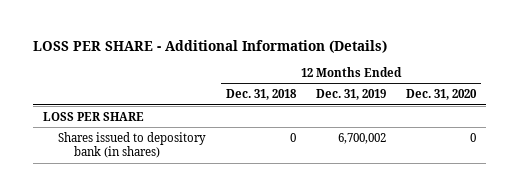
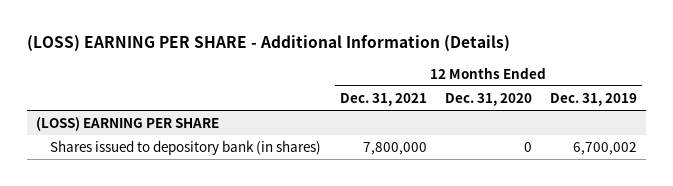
[32,39,387,53] LOSS PER SHARE - Additional Information (Details) -> [26,34,510,52] (LOSS) EARNING PER SHARE - Additional Information (Details)
[226,89,298,101] Dec. 31, 2018 -> none
none -> [339,92,427,106] Dec. 31, 2021
[42,111,144,121] LOSS PER SHARE -> [35,117,219,132] (LOSS) EARNING PER SHARE

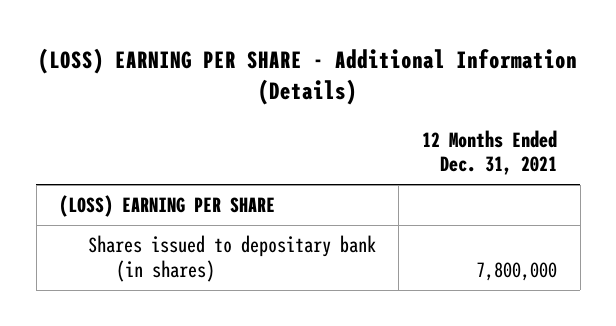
[444,92,532,106] Dec. 31, 2020 -> none
[550,92,638,106] Dec. 31, 2019 -> none
[50,140,322,156] Shares issued to depository bank (in shares) -> [87,234,376,282] Shares issued to depositary bank (in shares)

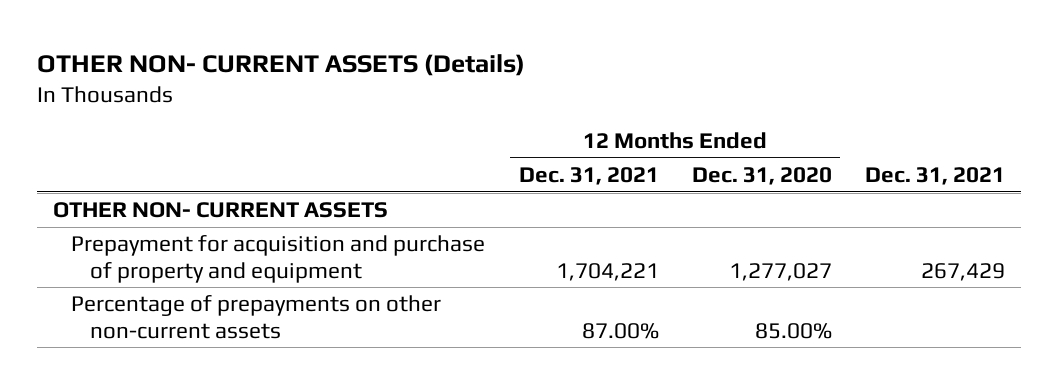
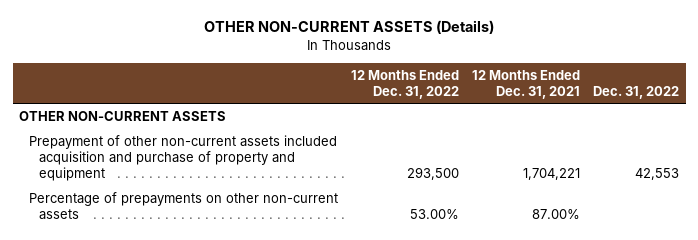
[36,53,525,76] OTHER NON- CURRENT ASSETS (Details) -> [204,20,495,35] OTHER NON-CURRENT ASSETS (Details)
[691,166,832,185] Dec. 31, 2020 -> none
[864,166,1005,185] Dec. 31, 2021 -> none
none -> [351,69,460,99] 12 Months Ended Dec. 31, 2022
none -> [593,85,680,99] Dec. 31, 2022
[53,202,389,219] OTHER NON- CURRENT ASSETS -> [19,110,227,121] OTHER NON-CURRENT ASSETS
[71,235,486,283] Prepayment for acquisition and purchase of property and equipment -> [29,134,338,182] Prepayment of other non-current assets included acquisition and purchase of property and equipment

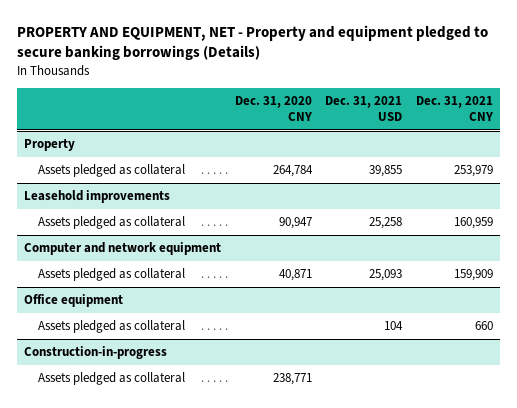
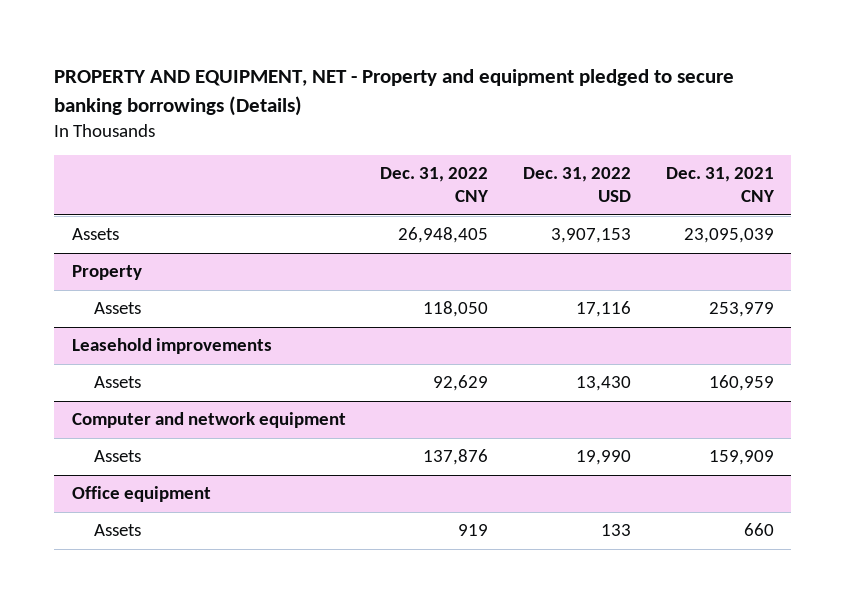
[234,95,312,122] Dec. 31, 2020 CNY -> none
[325,95,403,122] Dec. 31, 2021 USD -> none
none -> [380,167,490,203] Dec. 31, 2022 CNY
none -> [522,167,631,203] Dec. 31, 2022 USD
none -> [71,228,119,241] Assets
[37,164,185,178] Assets pledged as collateral -> [94,302,142,315] Assets
[37,216,185,230] Assets pledged as collateral -> [94,376,142,389] Assets
[37,268,185,282] Assets pledged as collateral -> [94,450,142,463] Assets
[37,320,185,334] Assets pledged as collateral -> none
[23,346,167,360] Construction-in-progress -> none
[37,372,185,386] Assets pledged as collateral -> none
none -> [94,524,142,537] Assets

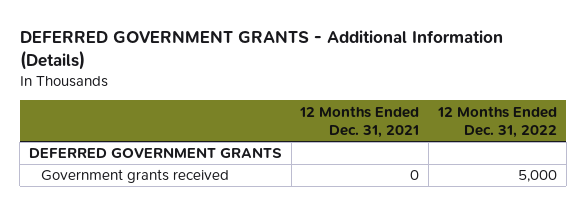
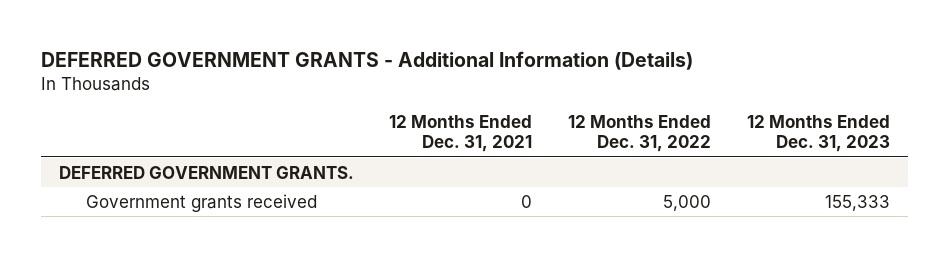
none -> [747,114,891,153] 12 Months Ended Dec. 31, 2023
[28,148,282,159] DEFERRED GOVERNMENT GRANTS -> [58,165,354,179] DEFERRED GOVERNMENT GRANTS.

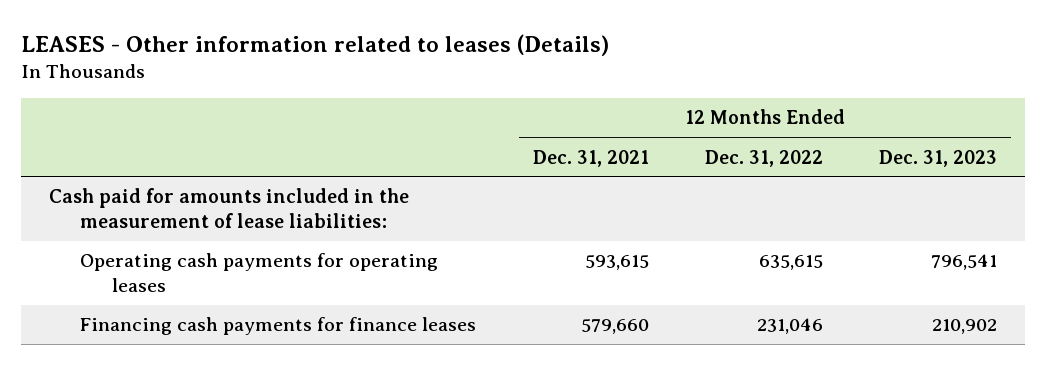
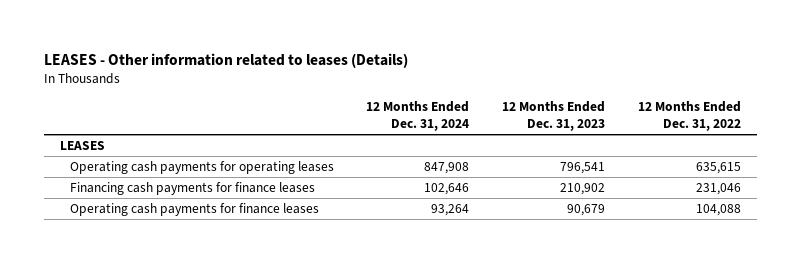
[532,149,649,167] Dec. 31, 2021 -> none
none -> [366,101,470,132] 12 Months Ended Dec. 31, 2024
[49,188,410,228] Cash paid for amounts included in the measurement of lease liabilities: -> none
none -> [60,141,106,151] LEASES
none -> [69,203,319,217] Operating cash payments for finance leases

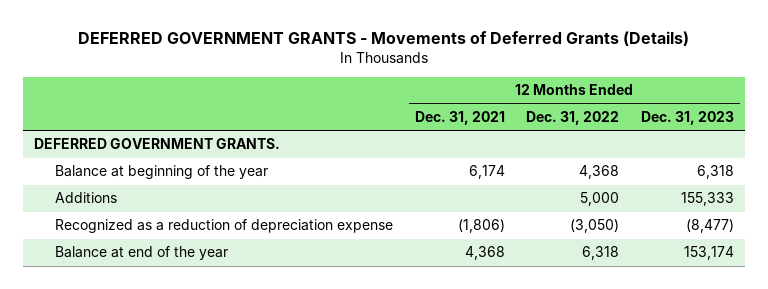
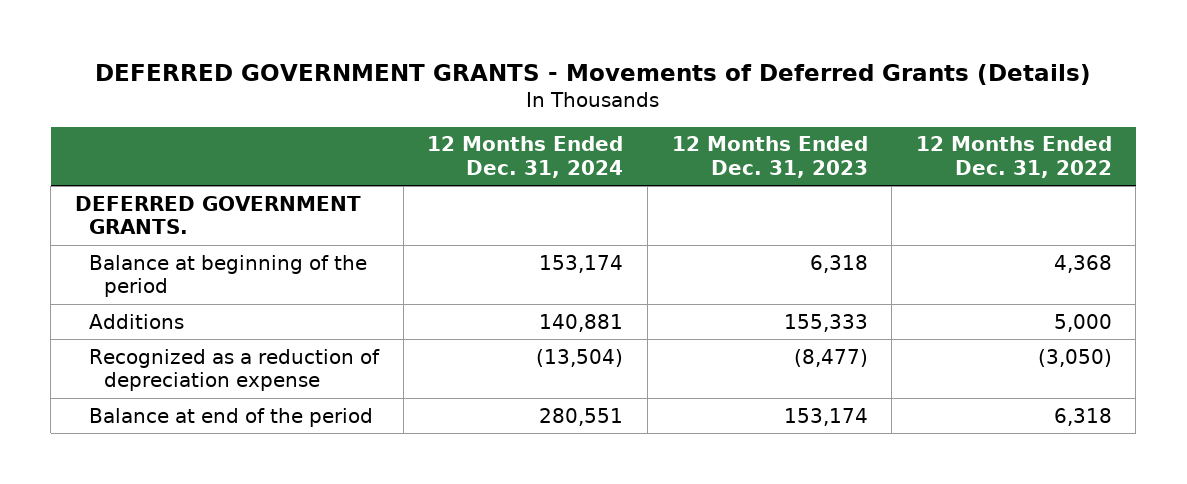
[414,110,505,125] Dec. 31, 2021 -> none
none -> [427,136,624,178] 12 Months Ended Dec. 31, 2024
[54,165,268,180] Balance at beginning of the year -> [89,254,368,298] Balance at beginning of the period
[54,246,228,261] Balance at end of the year -> [89,407,374,427] Balance at end of the period

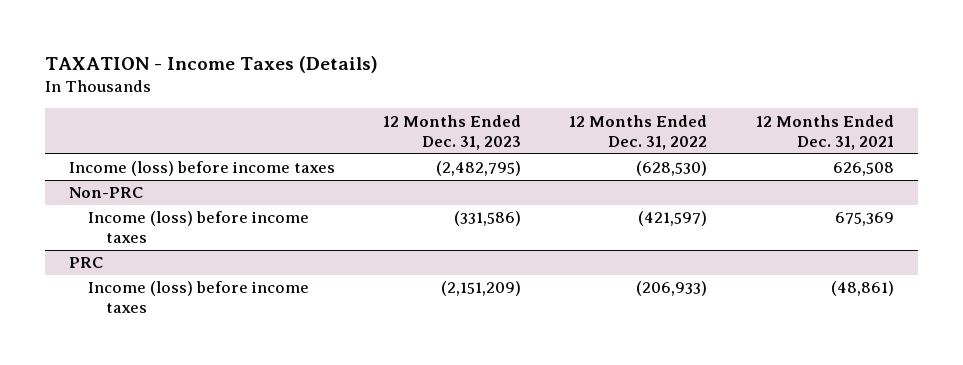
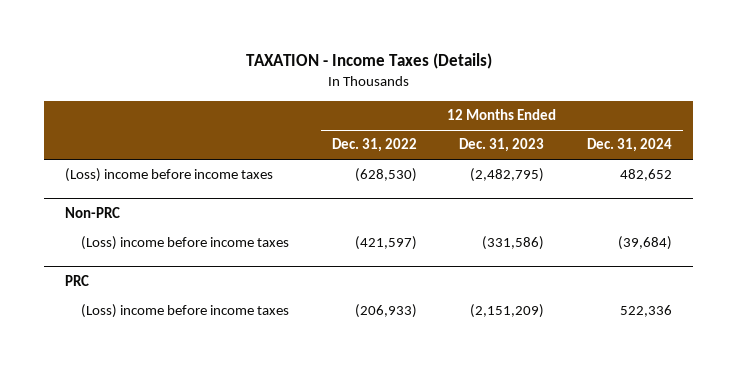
[755,114,894,150] 12 Months Ended Dec. 31, 2021 -> none
none -> [586,138,672,153] Dec. 31, 2024
[68,161,335,177] Income (loss) before income taxes -> [65,168,274,183] (Loss) income before income taxes
[87,211,309,244] Income (loss) before income taxes -> [81,236,290,251] (Loss) income before income taxes
[87,281,309,314] Income (loss) before income taxes -> [81,304,290,319] (Loss) income before income taxes

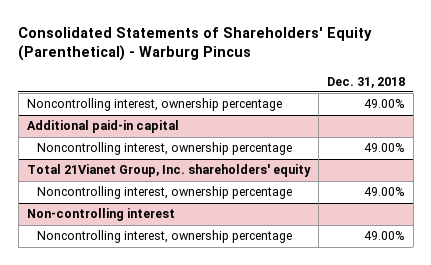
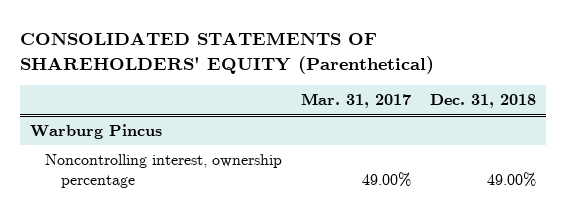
[18,26,373,62] Consolidated Statements of Shareholders' Equity (Parenthetical) - Warburg Pincus -> [20,32,435,74] CONSOLIDATED STATEMENTS OF SHAREHOLDERS' EQUITY (Parenthetical)
none -> [301,93,412,109] Mar. 31, 2017
[26,98,282,112] Noncontrolling interest, ownership percentage -> none
[37,142,293,156] Noncontrolling interest, ownership percentage -> none
[26,164,311,178] Total 21Vianet Group, Inc. shareholders' equity -> none
[37,186,293,200] Noncontrolling interest, ownership percentage -> none
[26,208,175,222] Non-controlling interest -> none
[26,120,179,134] Additional paid-in capital -> [30,123,163,139] Warburg Pincus

